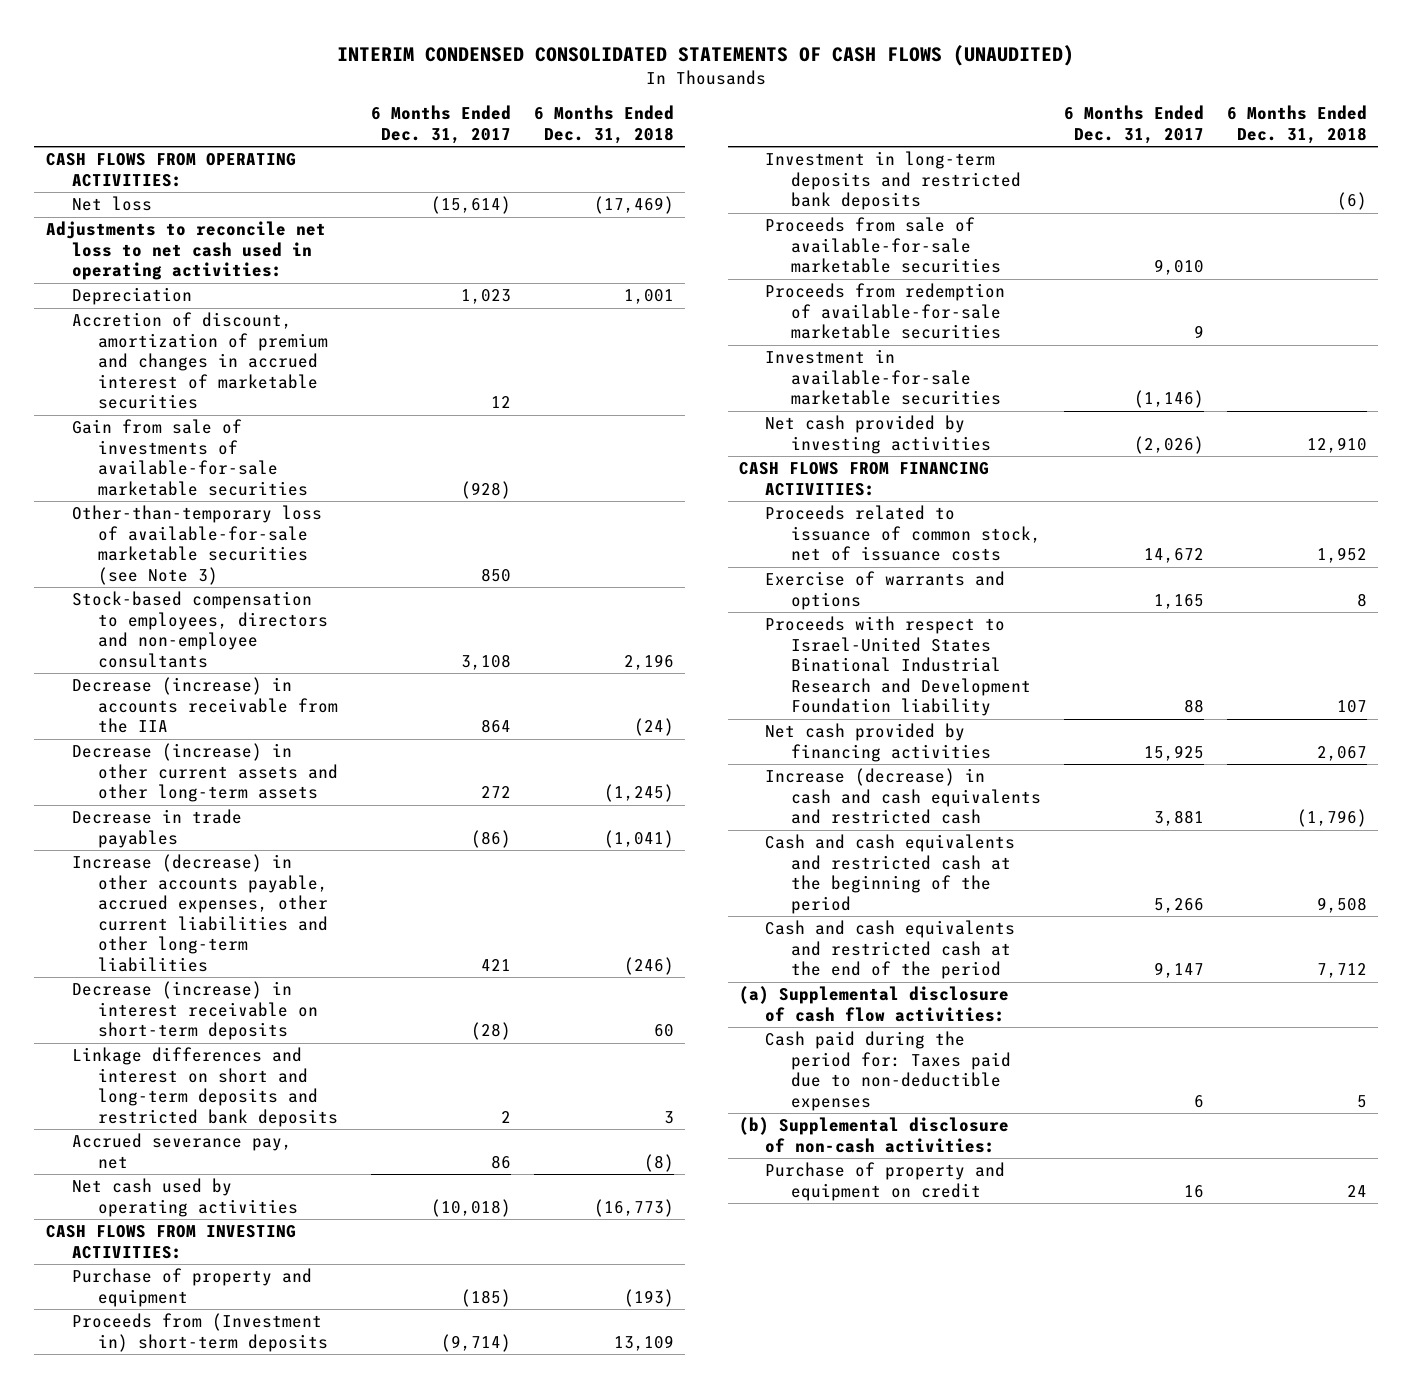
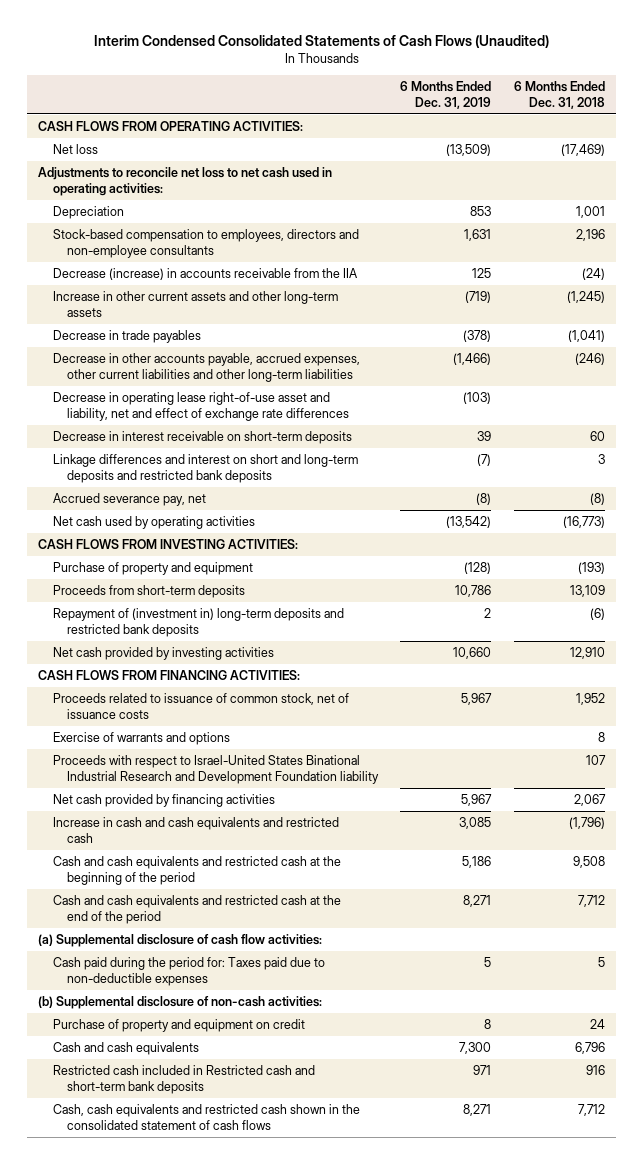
[337,44,1075,66] INTERIM CONDENSED CONSOLIDATED STATEMENTS OF CASH FLOWS (UNAUDITED) -> [93,35,549,49] Interim Condensed Consolidated Statements of Cash Flows (Unaudited)
[370,105,511,144] 6 Months Ended Dec. 31, 2017 -> none
none -> [400,81,492,109] 6 Months Ended Dec. 31, 2019
[71,312,328,410] Accretion of discount, amortization of premium and changes in accrued interest of marketable securities -> none
[71,419,308,496] Gain from sale of investments of available-for-sale marketable securities -> none
[71,505,322,585] Other-than-temporary loss of available-for-sale marketable securities (see Note 3) -> none
[71,743,338,803] Decrease (increase) in other current assets and other long-term assets -> [52,291,338,317] Increase in other current assets and other long-term assets
[71,854,328,972] Increase (decrease) in other accounts payable, accrued expenses, other current liabilities and other long-term liabilities -> [52,353,360,382] Decrease in other accounts payable, accrued expenses, other current liabilities and other long-term liabilities
none -> [52,392,349,421] Decrease in operating lease right-of-use asset and liability, net and effect of exchange rate differences
[71,981,318,1041] Decrease (increase) in interest receivable on short-term deposits -> [52,431,352,445] Decrease in interest receivable on short-term deposits
[765,217,1002,274] Proceeds from sale of available-for-sale marketable securities -> none
[765,283,1006,340] Proceeds from redemption of available-for-sale marketable securities -> none
[765,349,1002,406] Investment in available-for-sale marketable securities -> none
[71,1313,328,1352] Proceeds from (Investment in) short-term deposits -> [52,585,245,599] Proceeds from short-term deposits
[765,151,1022,211] Investment in long-term deposits and restricted bank deposits -> [52,608,344,637] Repayment of (investment in) long-term deposits and restricted bank deposits
[765,768,1042,825] Increase (decrease) in cash and cash equivalents and restricted cash -> [52,817,339,843] Increase in cash and cash equivalents and restricted cash
none -> [52,1042,199,1056] Cash and cash equivalents
none -> [52,1065,315,1094] Restricted cash included in Restricted cash and short-term bank deposits
none -> [52,1104,360,1130] Cash, cash equivalents and restricted cash shown in the consolidated statement of cash flows

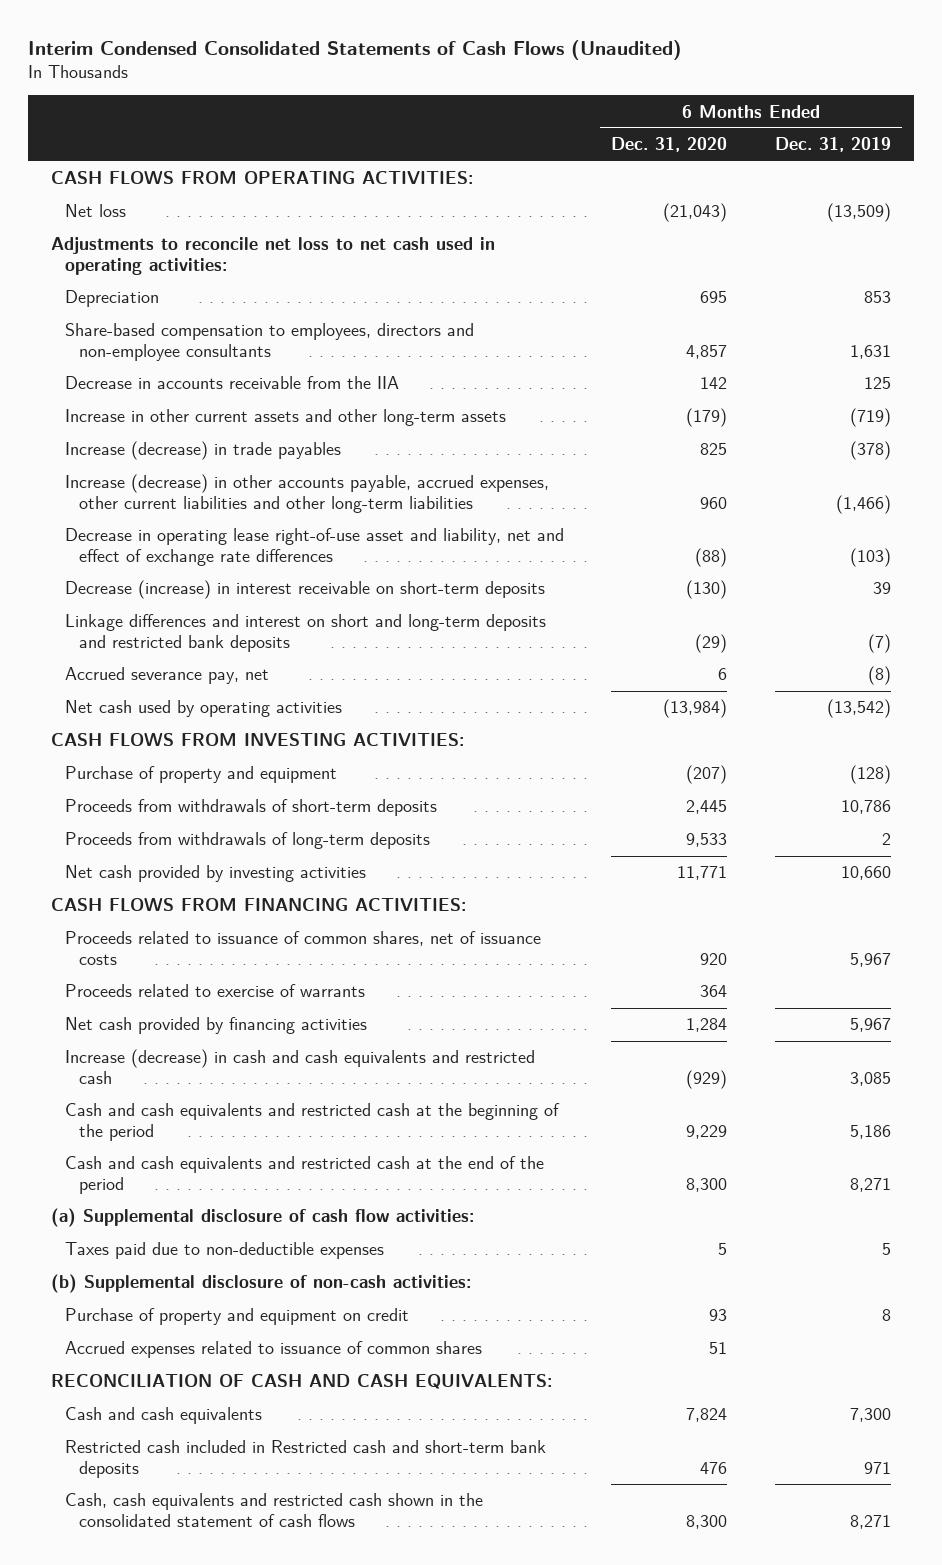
[513,81,605,109] 6 Months Ended Dec. 31, 2018 -> none
none -> [611,137,728,153] Dec. 31, 2020
[52,229,359,258] Stock-based compensation to employees, directors and non-employee consultants -> [65,323,475,361] Share-based compensation to employees, directors and non-employee consultants
[52,268,358,281] Decrease (increase) in accounts receivable from the IIA -> [65,376,400,390] Decrease in accounts receivable from the IIA
[52,330,201,344] Decrease in trade payables -> [65,441,342,461] Increase (decrease) in trade payables
[52,353,360,382] Decrease in other accounts payable, accrued expenses, other current liabilities and other long-term liabilities -> [65,474,550,513] Increase (decrease) in other accounts payable, accrued expenses, other current liabilities and other long-term liabilities
[52,431,352,445] Decrease in interest receivable on short-term deposits -> [65,580,546,600] Decrease (increase) in interest receivable on short-term deposits
[52,608,344,637] Repayment of (investment in) long-term deposits and restricted bank deposits -> none
[52,585,245,599] Proceeds from short-term deposits -> [65,799,438,817] Proceeds from withdrawals of short-term deposits
none -> [65,832,431,850] Proceeds from withdrawals of long-term deposits
[52,732,230,746] Exercise of warrants and options -> none
[52,755,379,784] Proceeds with respect to Israel-United States Binational Industrial Research and Development Foundation liability -> none
[52,693,349,719] Proceeds related to issuance of common stock, net of issuance costs -> [65,931,542,965] Proceeds related to issuance of common shares, net of issuance costs
none -> [65,984,366,998] Proceeds related to exercise of warrants
[52,817,339,843] Increase in cash and cash equivalents and restricted cash -> [65,1049,536,1084] Increase (decrease) in cash and cash equivalents and restricted cash
[52,957,325,986] Cash paid during the period for: Taxes paid due to non-deductible expenses -> [65,1242,385,1260] Taxes paid due to non-deductible expenses
none -> [65,1341,483,1359] Accrued expenses related to issuance of common shares
none -> [51,1374,553,1390] RECONCILIATION OF CASH AND CASH EQUIVALENTS:

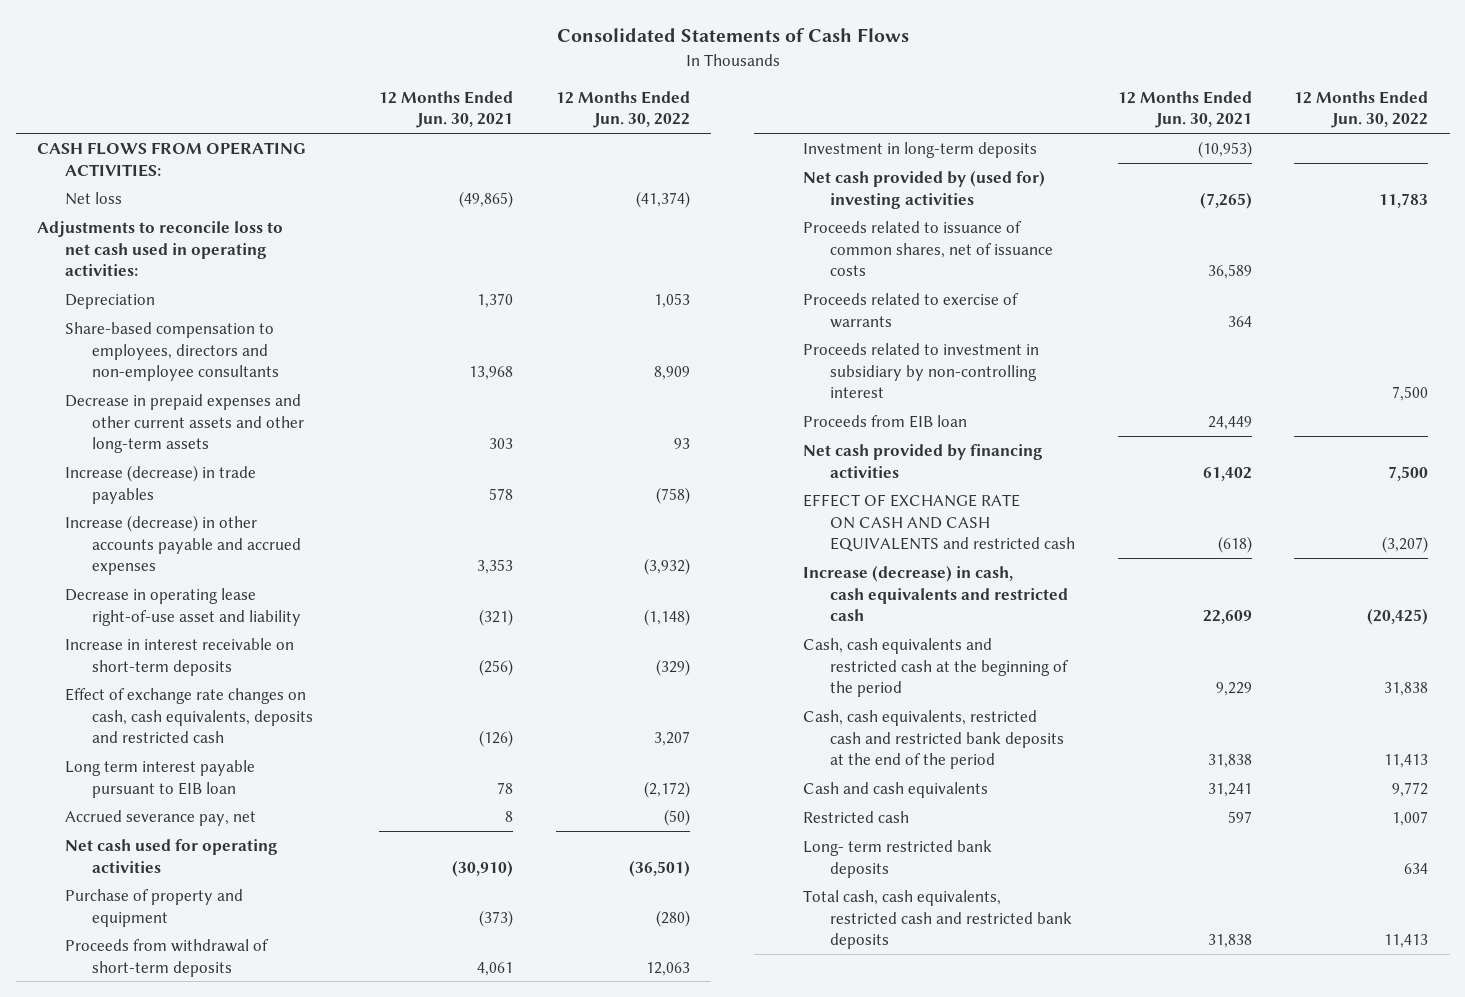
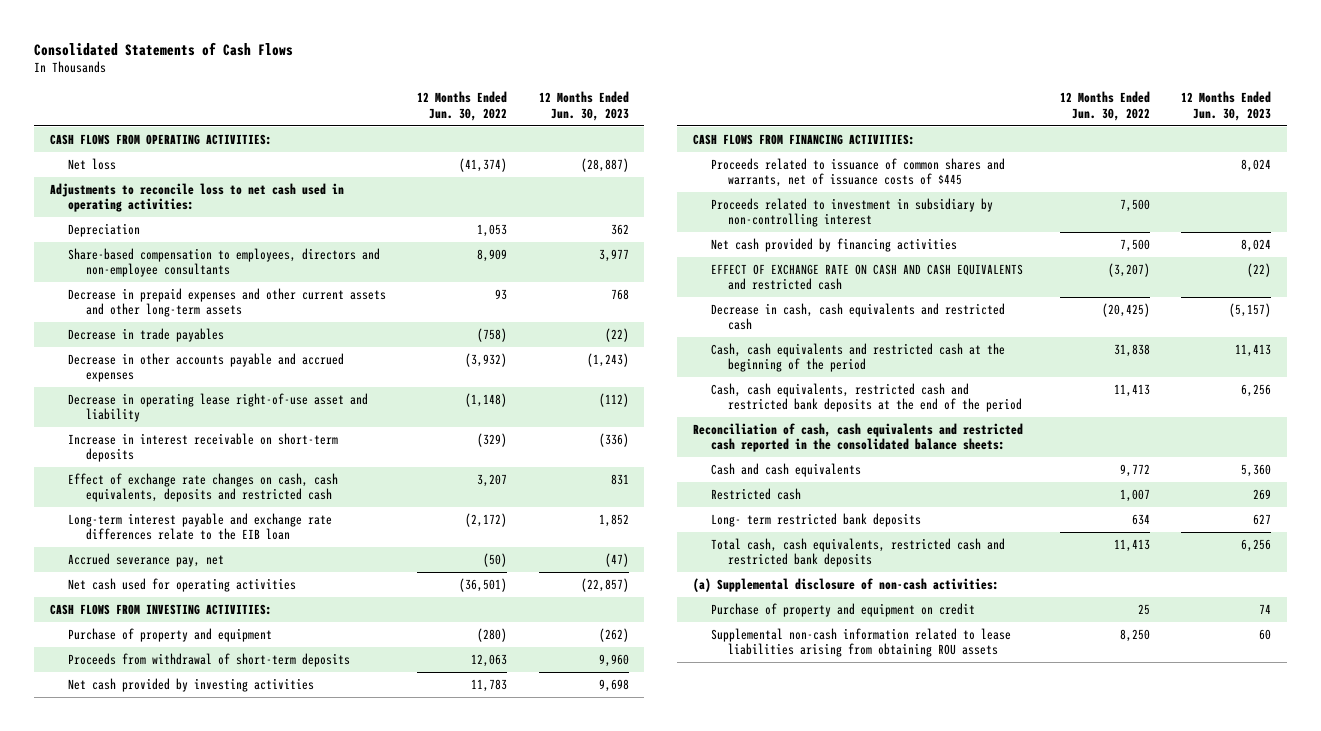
[379,90,514,129] 12 Months Ended Jun. 30, 2021 -> none
none -> [538,91,629,121] 12 Months Ended Jun. 30, 2023
[64,465,256,504] Increase (decrease) in trade payables -> [67,327,224,342] Decrease in trade payables
[64,515,301,576] Increase (decrease) in other accounts payable and accrued expenses -> [67,352,344,383] Decrease in other accounts payable and accrued expenses
[64,760,255,798] Long term interest payable pursuant to EIB loan -> [67,512,332,541] Long-term interest payable and exchange rate differences relate to the EIB loan
none -> [50,603,273,615] CASH FLOWS FROM INVESTING ACTIVITIES:
[802,142,1037,159] Investment in long-term deposits -> none
[802,293,1019,328] Proceeds related to exercise of warrants -> none
[802,170,1045,209] Net cash provided by (used for) investing activities -> [67,677,314,692] Net cash provided by investing activities
none -> [692,133,915,145] CASH FLOWS FROM FINANCING ACTIVITIES:
[802,221,1054,277] Proceeds related to issuance of common shares, net of issuance costs -> [710,157,1005,188] Proceeds related to issuance of common shares and warrants, net of issuance costs of $445
[802,415,967,429] Proceeds from EIB loan -> none
[802,565,1069,622] Increase (decrease) in cash, cash equivalents and restricted cash -> [710,302,1005,331] Decrease in cash, cash equivalents and restricted cash
none -> [692,422,1023,453] Reconciliation of cash, cash equivalents and restricted cash reported in the consolidated balance sheets:
none -> [692,577,999,592] (a) Supplemental disclosure of non-cash activities:
none -> [710,602,975,617] Purchase of property and equipment on credit
none -> [710,627,1011,658] Supplemental non-cash information related to lease liabilities arising from obtaining ROU assets

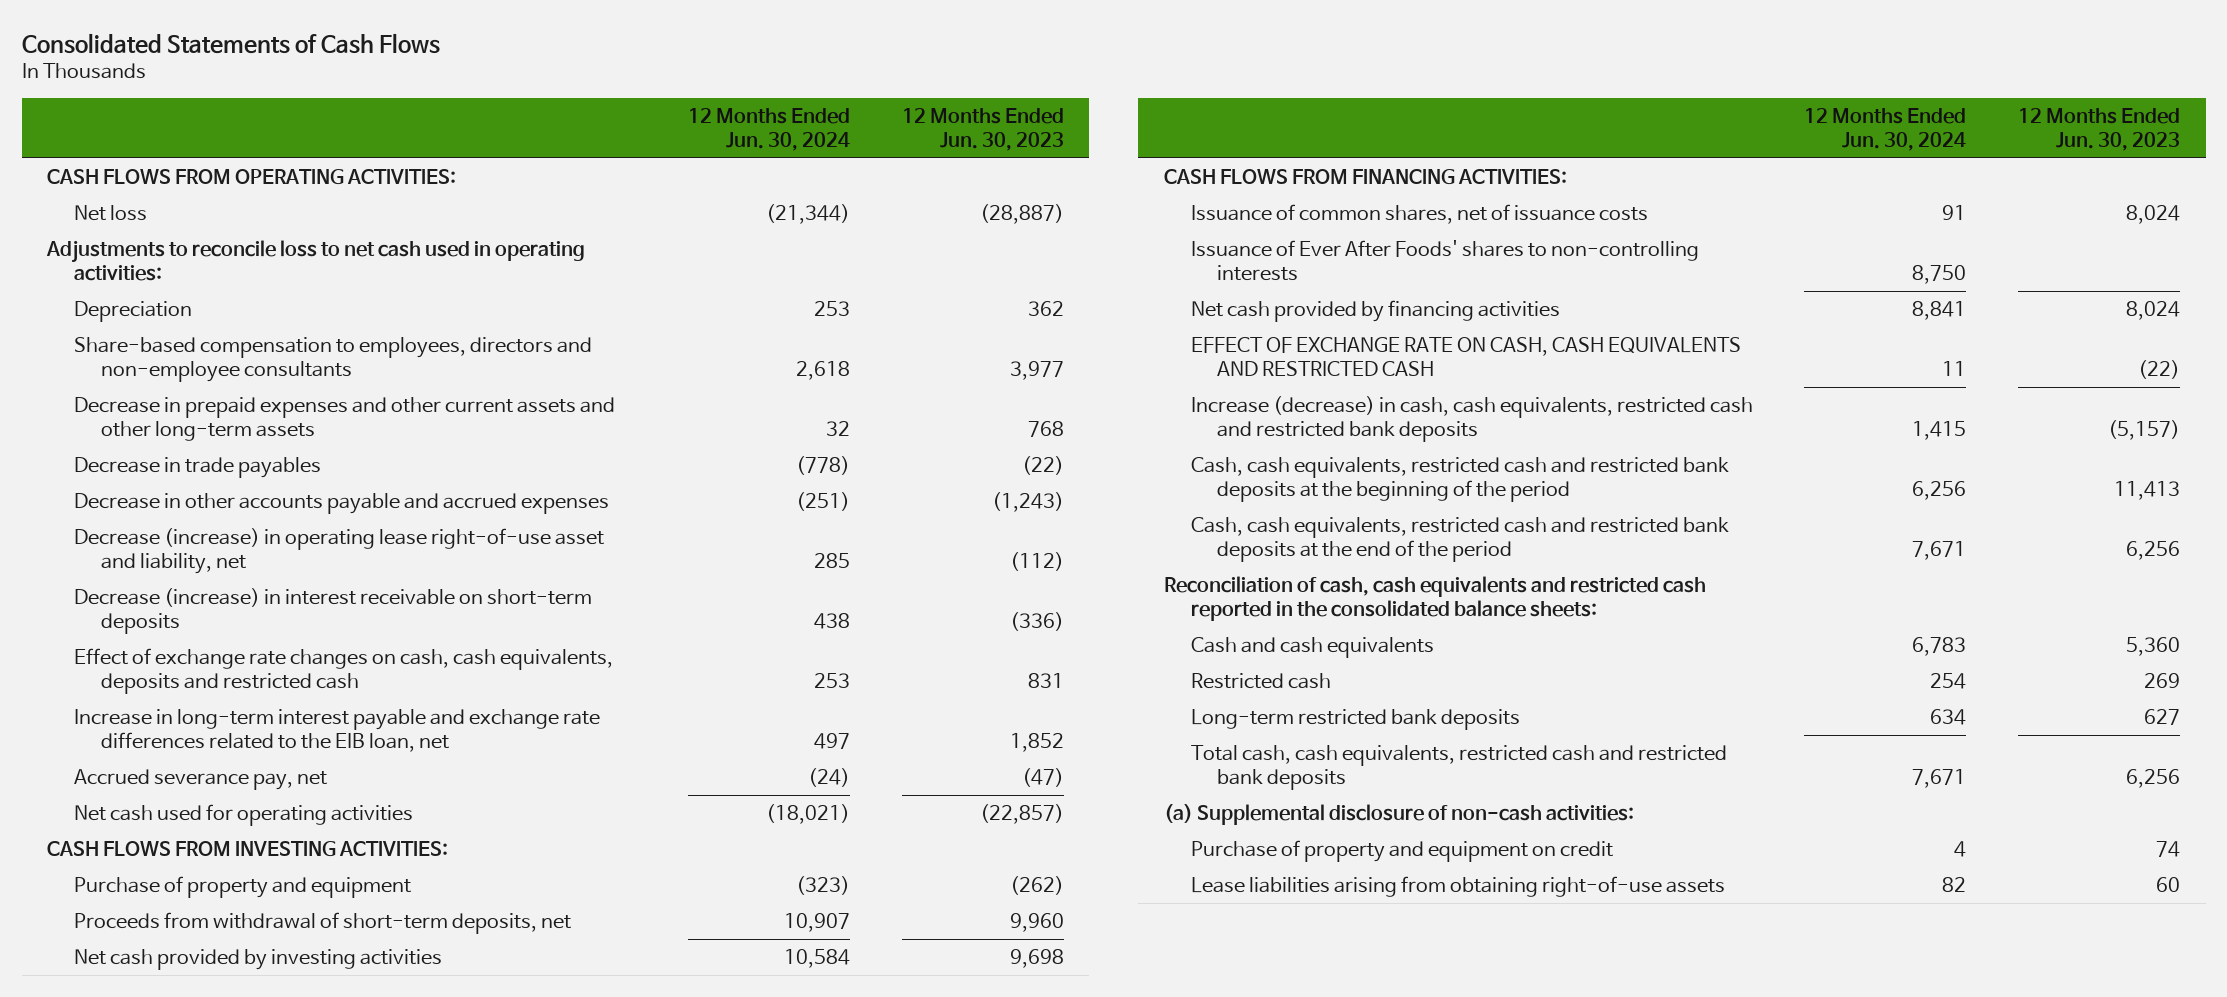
[417,91,508,121] 12 Months Ended Jun. 30, 2022 -> none
none -> [687,107,850,151] 12 Months Ended Jun. 30, 2024
[67,392,368,423] Decrease in operating lease right-of-use asset and liability -> [74,528,605,574] Decrease (increase) in operating lease right-of-use asset and liability, net
[67,432,338,463] Increase in interest receivable on short-term deposits -> [74,588,593,634] Decrease (increase) in interest receivable on short-term deposits
[67,512,332,541] Long-term interest payable and exchange rate differences relate to the EIB loan -> [74,709,601,752] Increase in long-term interest payable and exchange rate differences related to the EIB loan, net
[67,652,350,667] Proceeds from withdrawal of short-term deposits -> [74,912,572,935] Proceeds from withdrawal of short-term deposits, net
[710,197,993,228] Proceeds related to investment in subsidiary by non-controlling interest -> none
[710,157,1005,188] Proceeds related to issuance of common shares and warrants, net of issuance costs of $445 -> [1190,204,1648,225] Issuance of common shares, net of issuance costs
none -> [1190,240,1699,281] Issuance of Ever After Foods' shares to non-controlling interests
[710,263,1023,291] EFFECT OF EXCHANGE RATE ON CASH AND CASH EQUIVALENTS and restricted cash -> [1190,337,1741,376] EFFECT OF EXCHANGE RATE ON CASH, CASH EQUIVALENTS AND RESTRICTED CASH
[710,302,1005,331] Decrease in cash, cash equivalents and restricted cash -> [1190,396,1753,442] Increase (decrease) in cash, cash equivalents, restricted cash and restricted bank deposits
[710,342,1005,373] Cash, cash equivalents and restricted cash at the beginning of the period -> [1190,457,1729,502] Cash, cash equivalents, restricted cash and restricted bank deposits at the beginning of the period
[710,512,921,527] Long- term restricted bank deposits -> [1190,709,1520,731] Long-term restricted bank deposits
[710,627,1011,658] Supplemental non-cash information related to lease liabilities arising from obtaining ROU assets -> none
none -> [1190,876,1725,898] Lease liabilities arising from obtaining right-of-use assets

